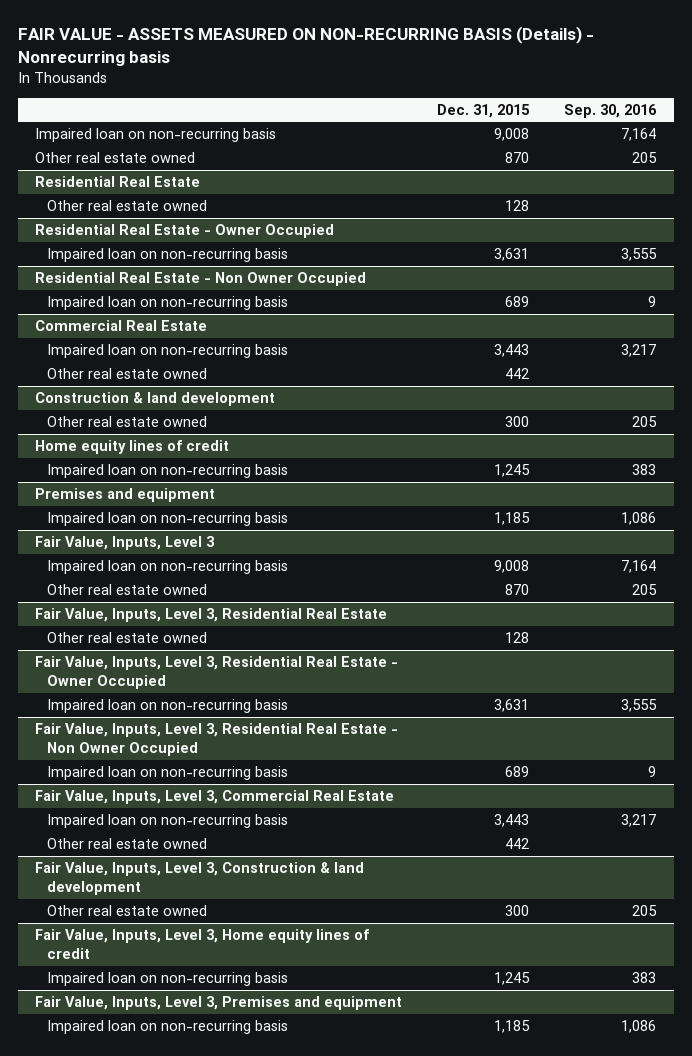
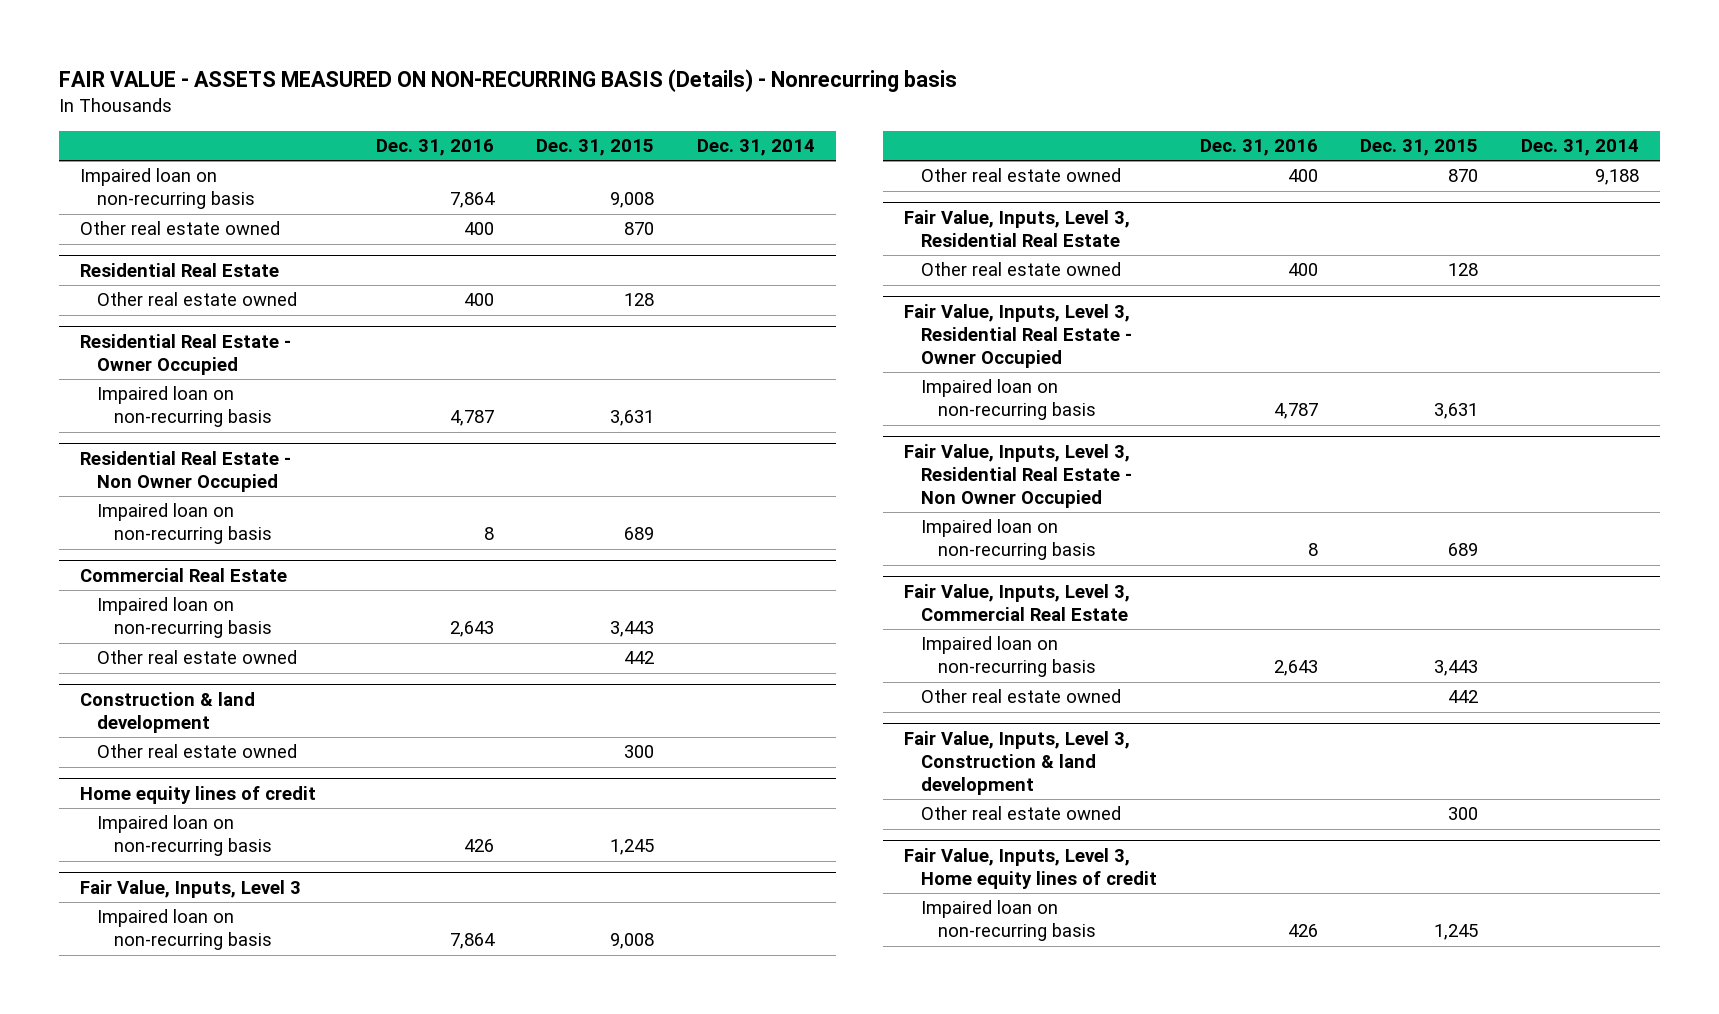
[564,103,658,118] Sep. 30, 2016 -> none
none -> [375,139,494,157] Dec. 31, 2016
none -> [697,139,816,157] Dec. 31, 2014
[35,488,216,503] Premises and equipment -> none
[46,512,288,527] Impaired loan on non-recurring basis -> none
[35,996,403,1011] Fair Value, Inputs, Level 3, Premises and equipment -> none
[46,1020,288,1035] Impaired loan on non-recurring basis -> none

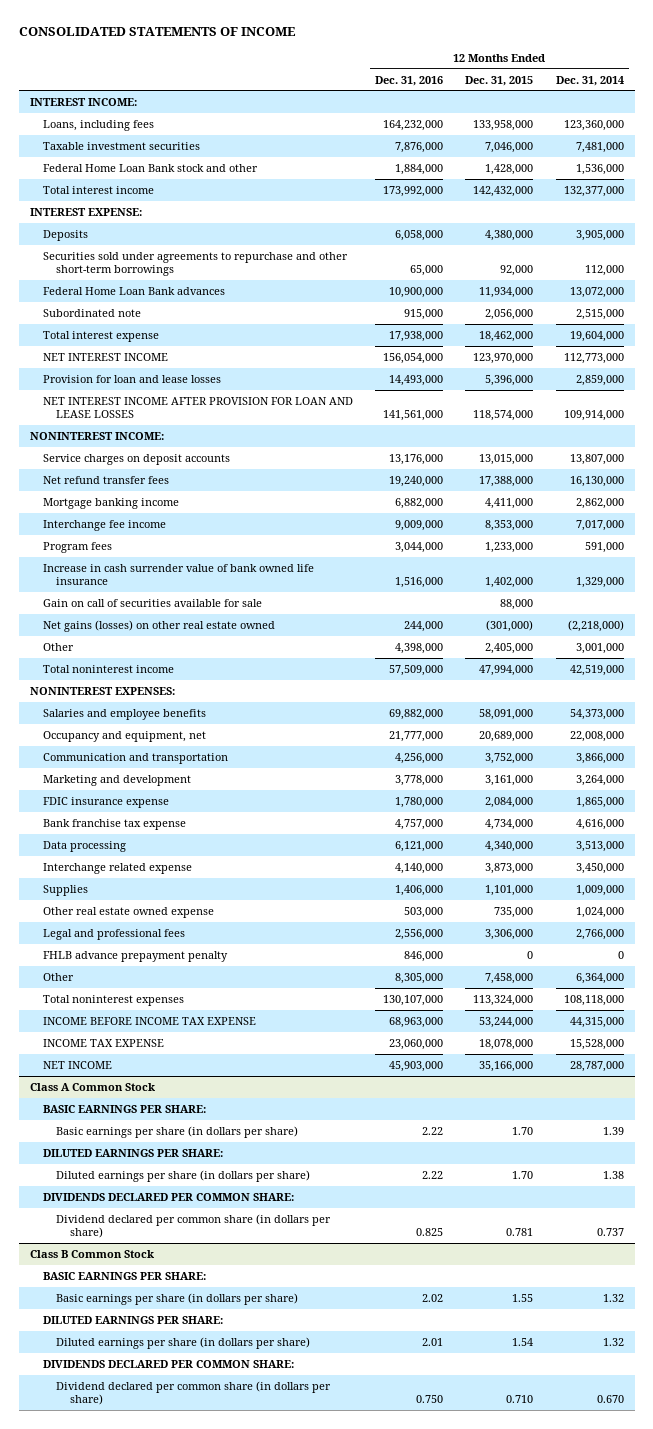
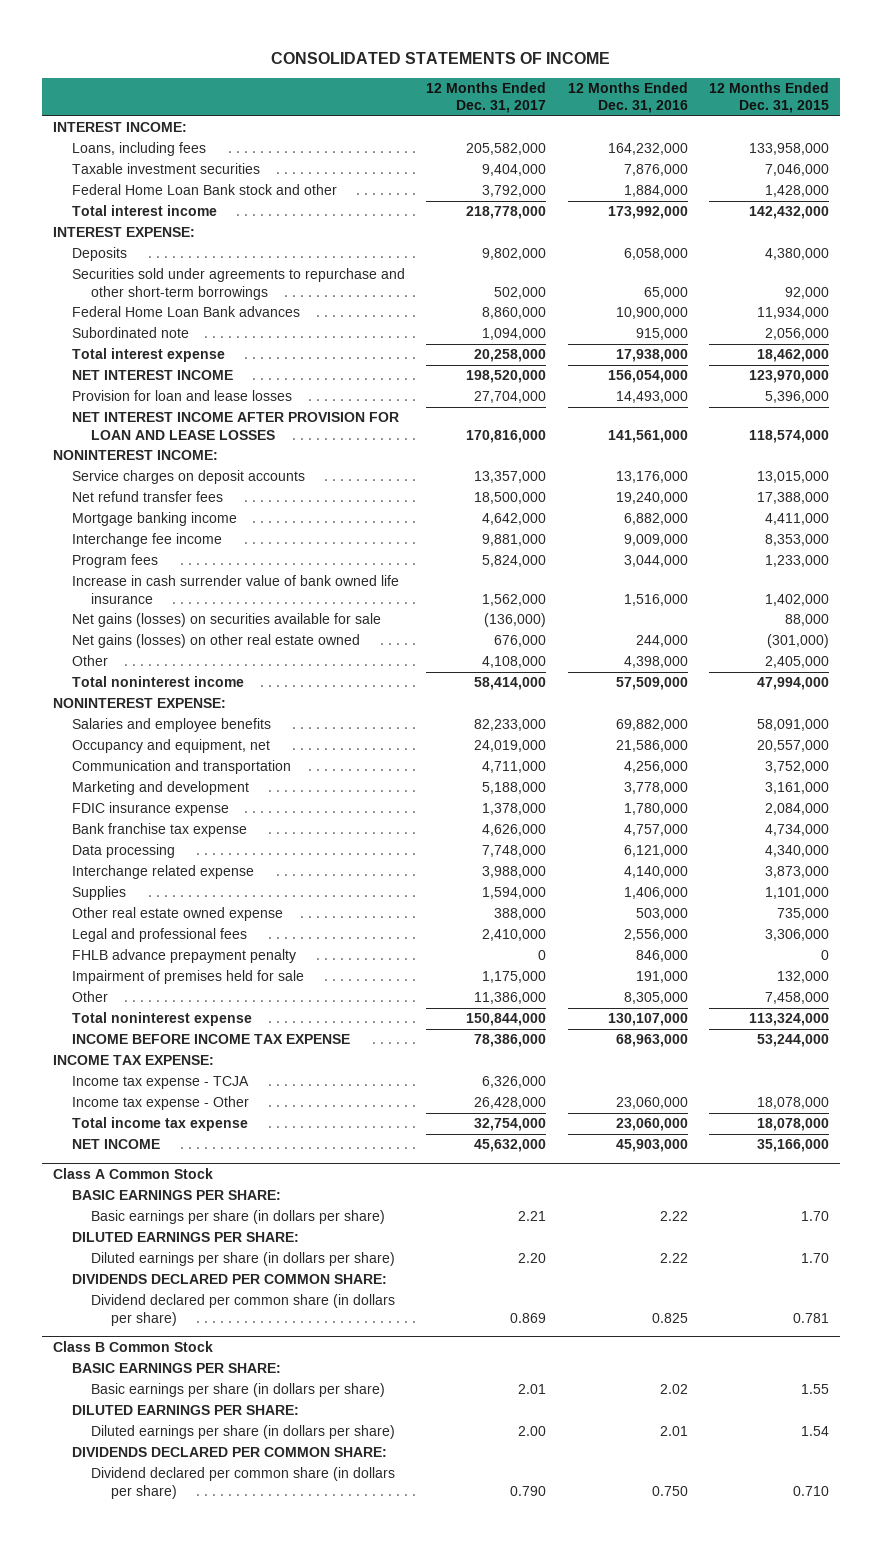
[555,75,624,86] Dec. 31, 2014 -> none
none -> [426,81,547,114] 12 Months Ended Dec. 31, 2017
[43,598,263,607] Gain on call of securities available for sale -> [72,613,382,628] Net gains (losses) on securities available for sale
[29,686,175,695] NONINTEREST EXPENSES: -> [52,698,226,709] NONINTEREST EXPENSE:
[389,730,444,742] 21,777,000 -> [615,740,688,753] 21,586,000
[479,730,534,742] 20,689,000 -> [756,740,829,753] 20,557,000
none -> [72,970,305,985] Impairment of premises held for sale
[43,994,185,1006] Total noninterest expenses -> [72,1012,253,1027] Total noninterest expense
none -> [52,1055,214,1066] INCOME TAX EXPENSE:
none -> [72,1076,250,1090] Income tax expense - TCJA
none -> [72,1096,250,1111] Income tax expense - Other
[43,1038,165,1047] INCOME TAX EXPENSE -> [72,1117,249,1132] Total income tax expense

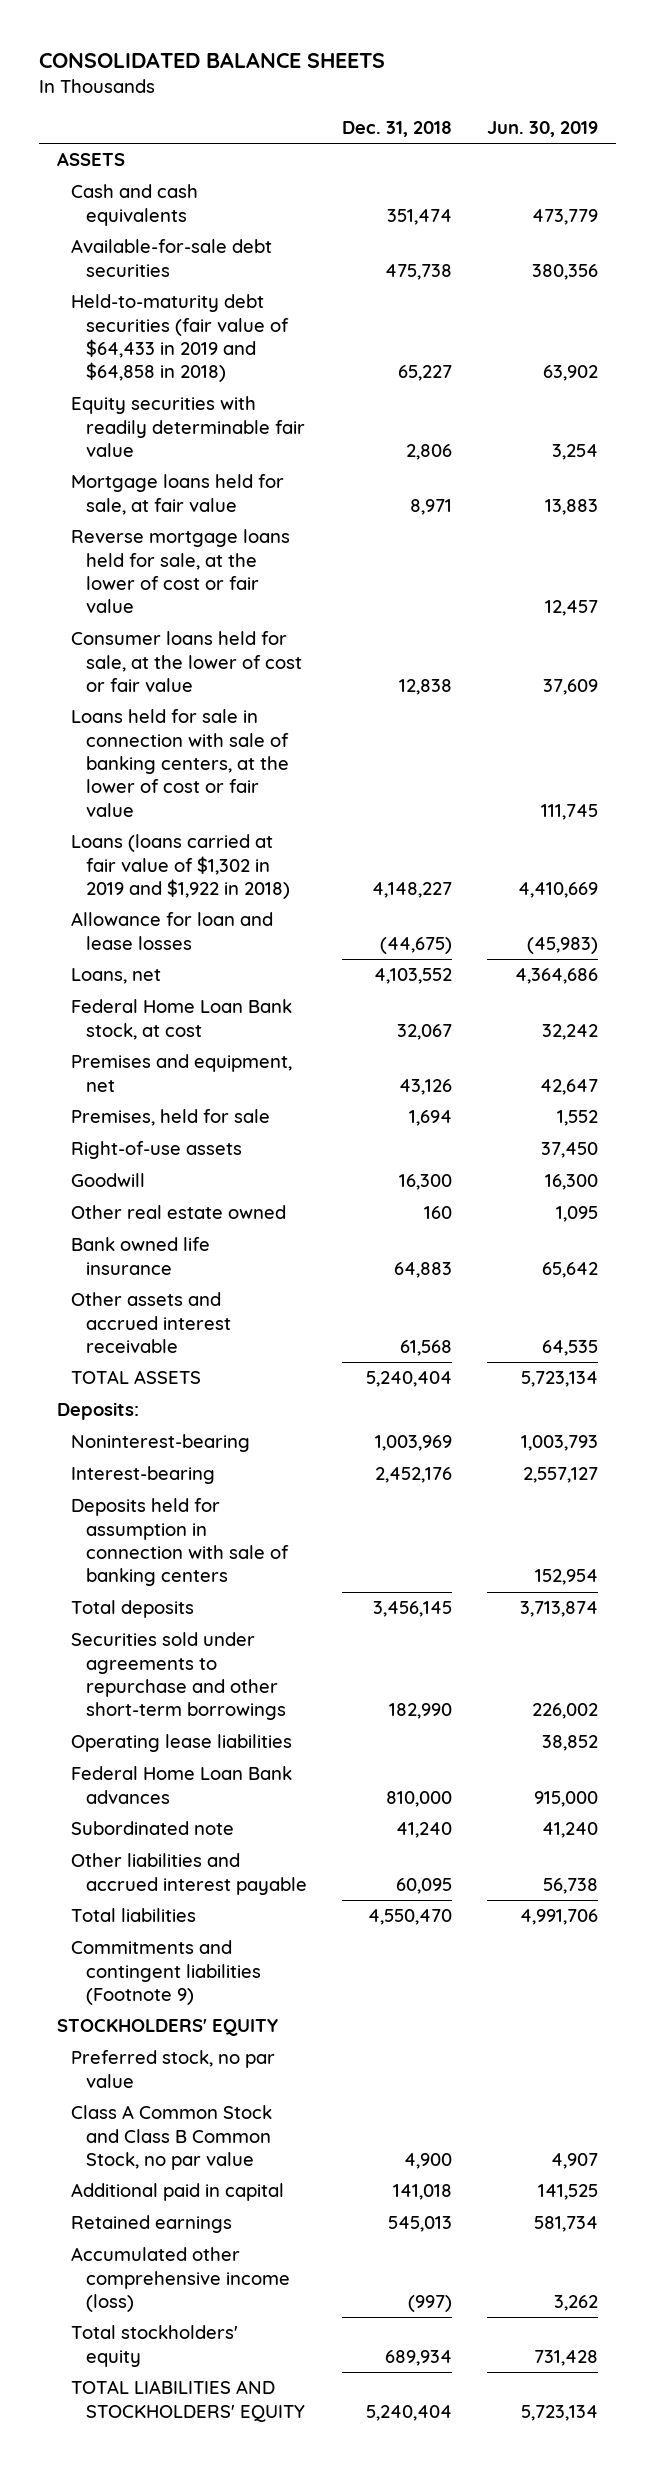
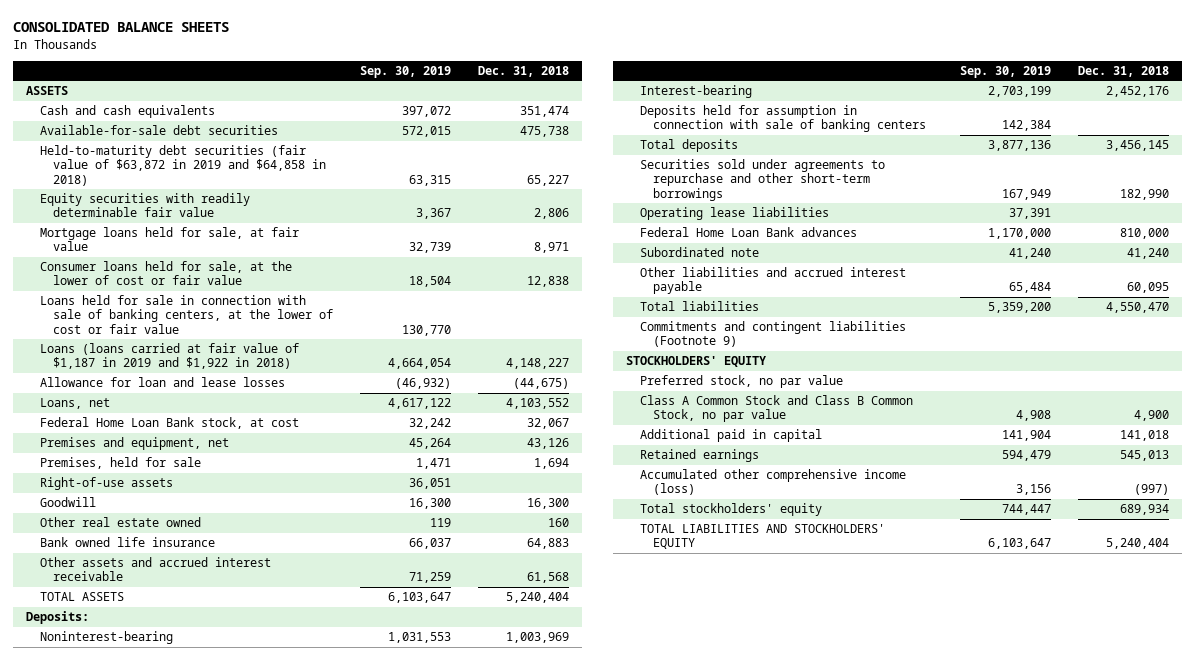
[487,120,599,137] Jun. 30, 2019 -> none
none -> [360,65,452,78] Sep. 30, 2019
[71,294,290,383] Held-to-maturity debt securities (fair value of $64,433 in 2019 and $64,858 in 2018) -> [39,145,327,186] Held-to-maturity debt securities (fair value of $63,872 in 2019 and $64,858 in 2018)
[71,529,291,614] Reverse mortgage loans held for sale, at the lower of cost or fair value -> none
[71,834,291,900] Loans (loans carried at fair value of $1,302 in 2019 and $1,922 in 2018) -> [39,343,299,370] Loans (loans carried at fair value of $1,187 in 2019 and $1,922 in 2018)

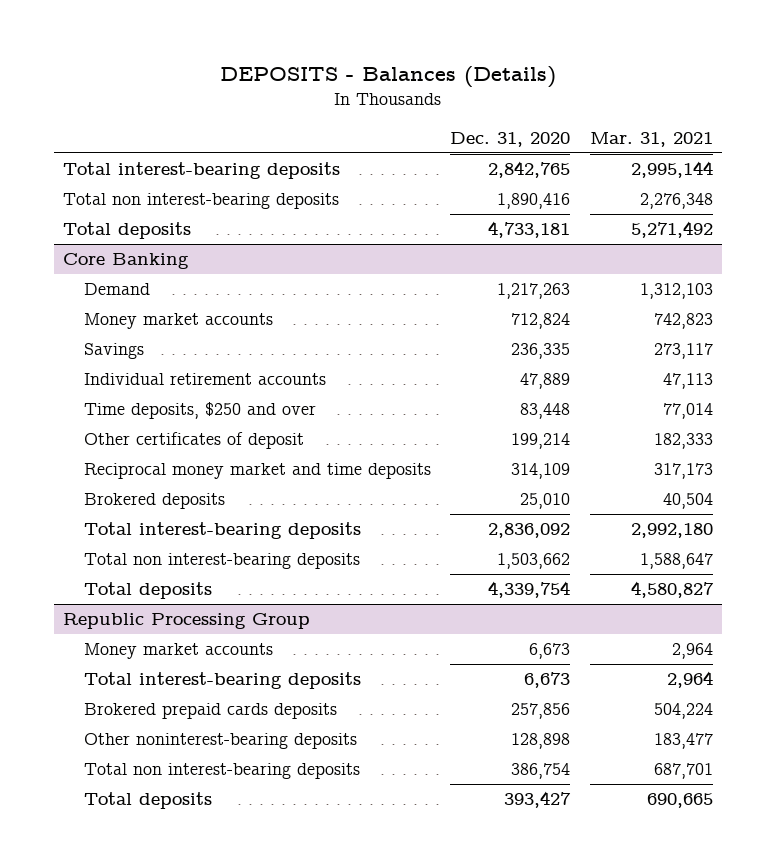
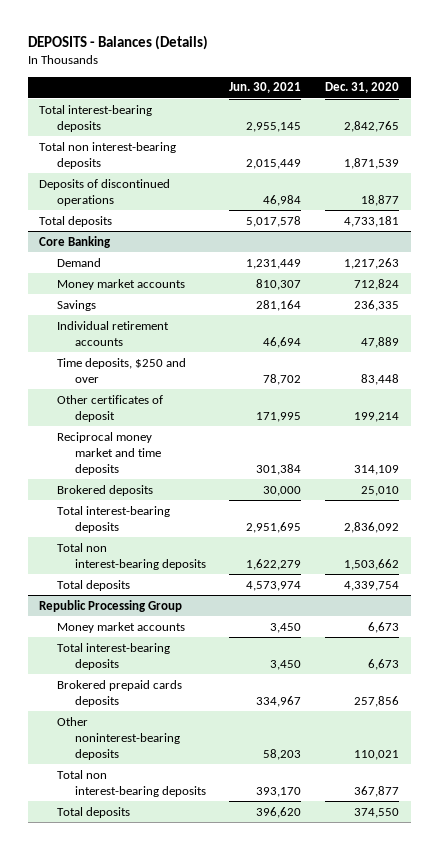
[589,131,713,147] Mar. 31, 2021 -> none
none -> [229,82,302,94] Jun. 30, 2021
[497,193,571,210] 1,890,416 -> [343,157,399,169] 1,871,539
none -> [39,178,171,206] Deposits of discontinued operations
[511,733,571,750] 128,898 -> [353,749,399,760] 110,021
[511,763,571,780] 386,754 -> [353,785,399,797] 367,877
[504,791,572,809] 393,427 -> [353,807,399,818] 374,550

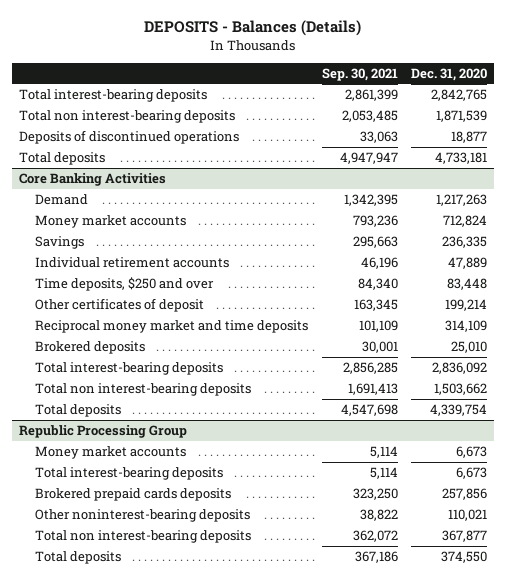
[229,82,302,94] Jun. 30, 2021 -> none
none -> [321,67,398,81] Sep. 30, 2021
[39,235,112,248] Core Banking -> [19,173,167,187] Core Banking Activities

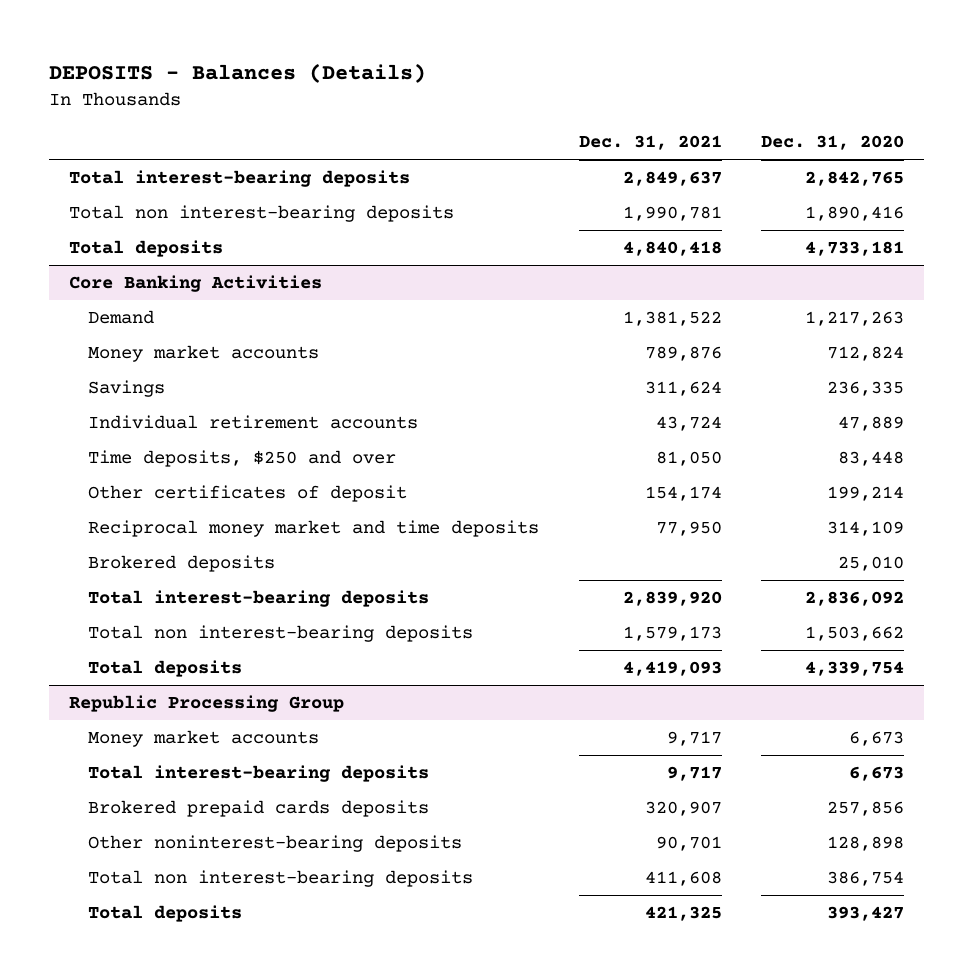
[321,67,398,81] Sep. 30, 2021 -> none
none -> [578,135,722,151] Dec. 31, 2021
[19,130,240,145] Deposits of discontinued operations -> none
[436,110,488,123] 1,871,539 -> [805,206,905,222] 1,890,416
[448,509,488,522] 110,021 -> [827,836,905,852] 128,898
[442,530,488,543] 367,877 -> [827,871,905,887] 386,754
[441,551,488,564] 374,550 -> [827,906,905,922] 393,427

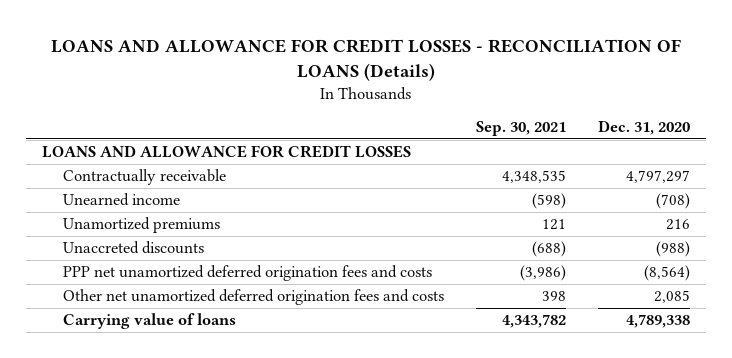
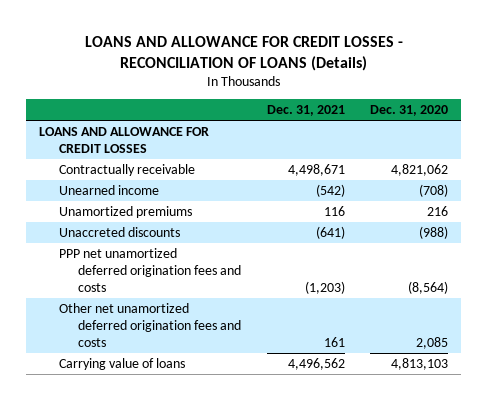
[475,121,566,137] Sep. 30, 2021 -> none
none -> [266,104,345,116] Dec. 31, 2021
[625,170,690,184] 4,797,297 -> [391,163,449,176] 4,821,062
[625,314,690,329] 4,789,338 -> [391,357,449,370] 4,813,103

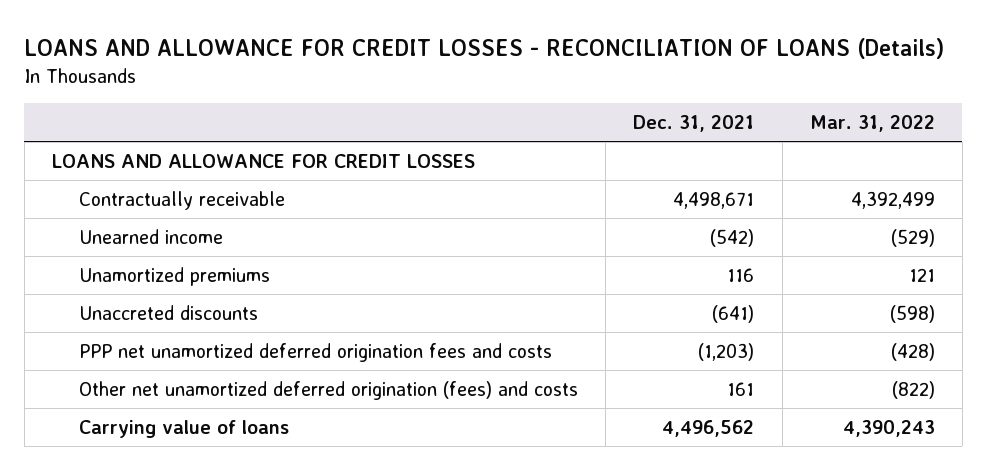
[370,104,449,116] Dec. 31, 2020 -> none
none -> [809,114,935,132] Mar. 31, 2022
[58,302,242,348] Other net unamortized deferred origination fees and costs -> [79,381,579,401] Other net unamortized deferred origination (fees) and costs

